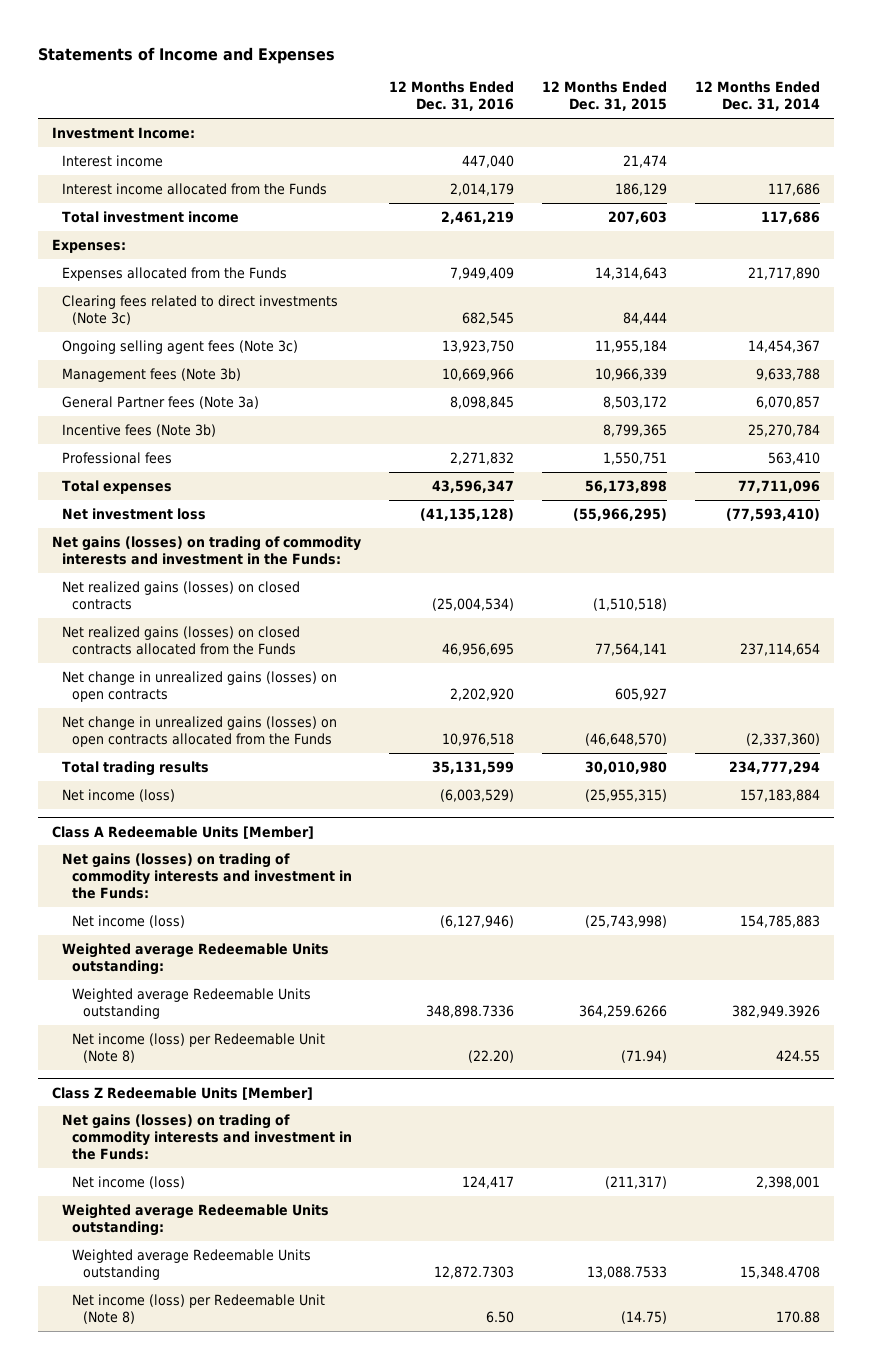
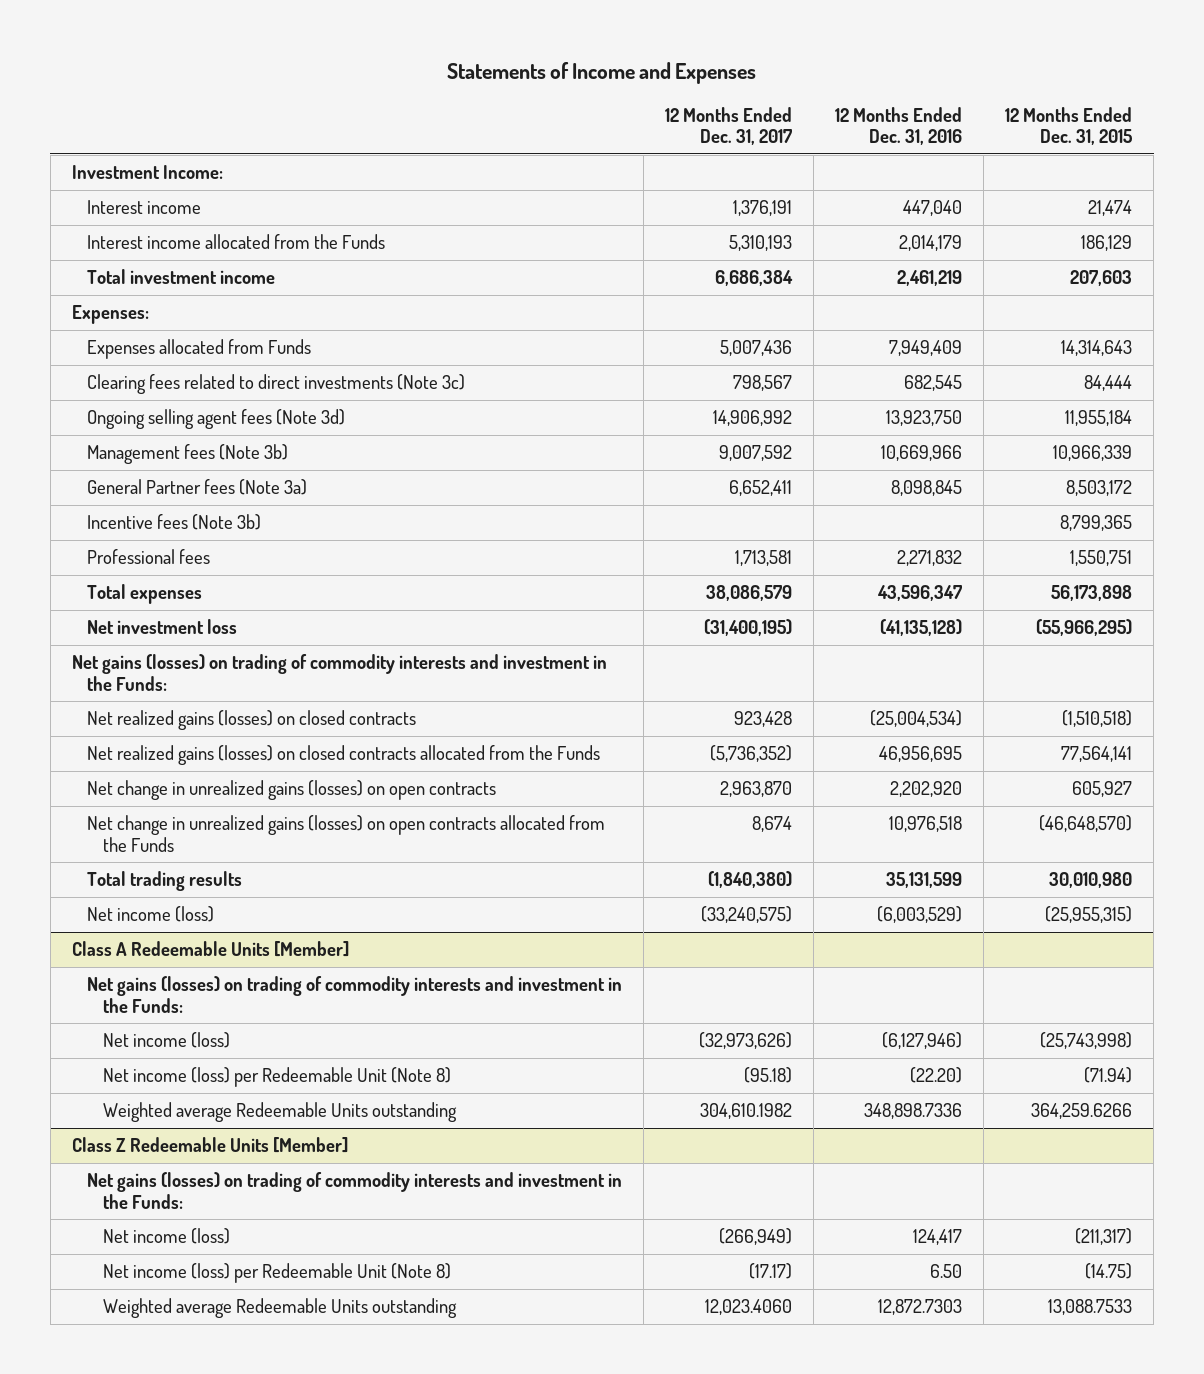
[695,81,821,112] 12 Months Ended Dec. 31, 2014 -> none
none -> [665,106,793,146] 12 Months Ended Dec. 31, 2017
[62,266,288,281] Expenses allocated from the Funds -> [87,339,312,360] Expenses allocated from Funds
[62,339,299,354] Ongoing selling agent fees (Note 3c) -> [87,409,346,430] Ongoing selling agent fees (Note 3d)
[62,942,330,976] Weighted average Redeemable Units outstanding: -> none
[72,987,312,1020] Weighted average Redeemable Units outstanding -> [102,1102,457,1123] Weighted average Redeemable Units outstanding
[62,1203,330,1237] Weighted average Redeemable Units outstanding: -> none
[72,1248,312,1281] Weighted average Redeemable Units outstanding -> [102,1298,457,1319] Weighted average Redeemable Units outstanding

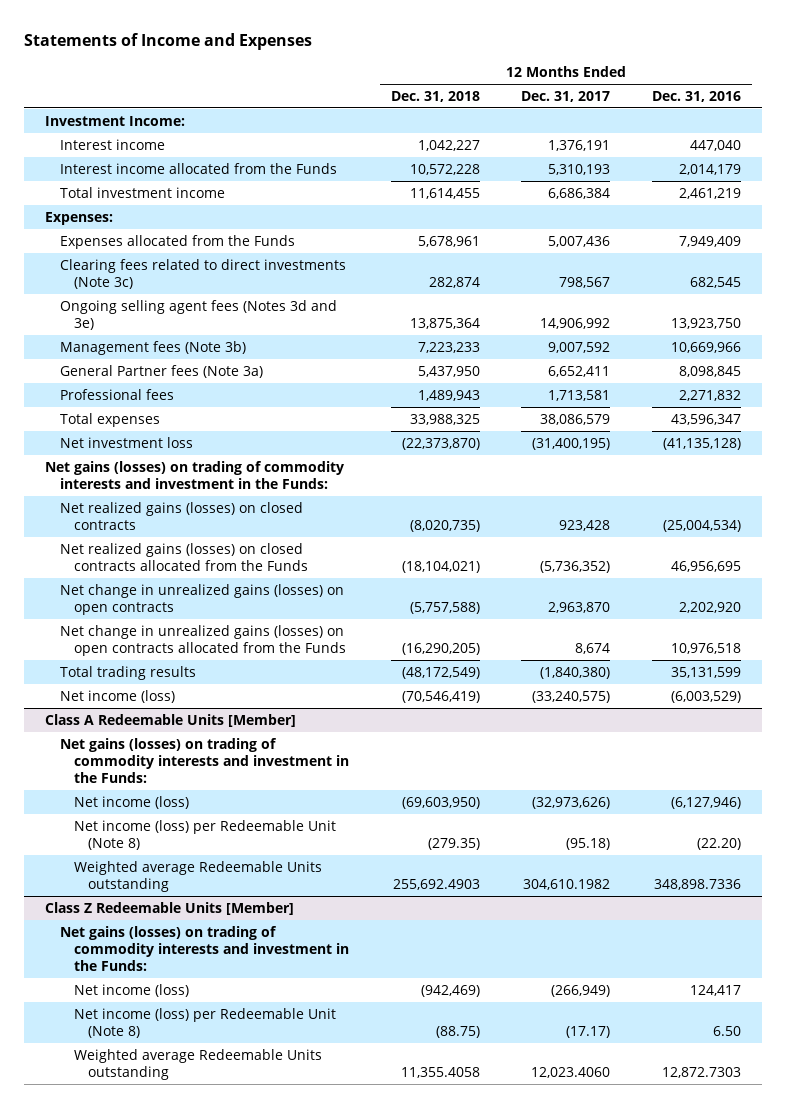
[1005,106,1133,146] 12 Months Ended Dec. 31, 2015 -> none
none -> [390,90,480,102] Dec. 31, 2018
[87,339,312,360] Expenses allocated from Funds -> [59,234,295,249] Expenses allocated from the Funds
[87,409,346,430] Ongoing selling agent fees (Note 3d) -> [59,299,337,331] Ongoing selling agent fees (Notes 3d and 3e)
[87,514,262,531] Incentive fees (Note 3b) -> none

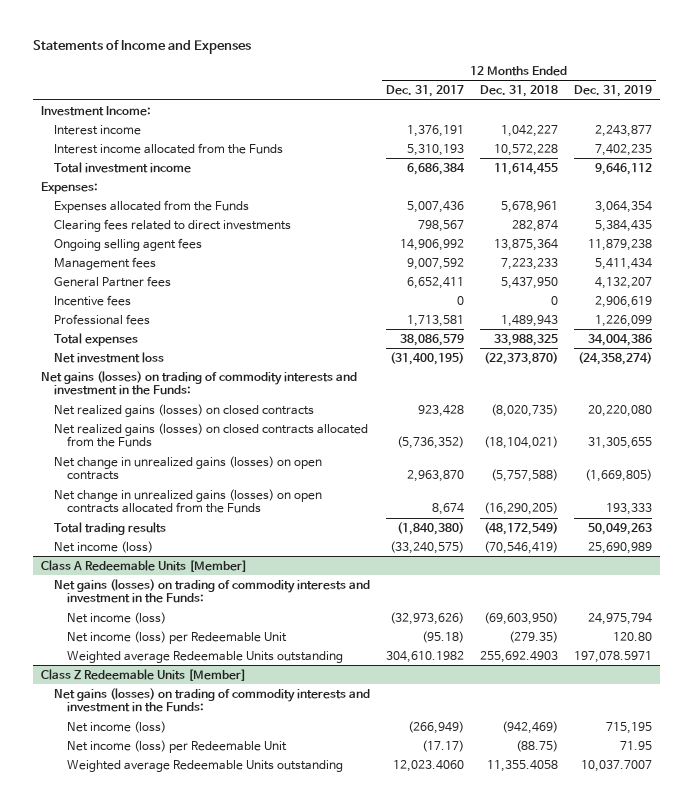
[652,90,742,102] Dec. 31, 2016 -> none
none -> [573,85,652,98] Dec. 31, 2019
[59,258,346,290] Clearing fees related to direct investments (Note 3c) -> [53,218,291,232] Clearing fees related to direct investments
[59,299,337,331] Ongoing selling agent fees (Notes 3d and 3e) -> [53,237,202,251] Ongoing selling agent fees
[59,340,246,355] Management fees (Note 3b) -> [53,256,156,270] Management fees
[59,364,263,378] General Partner fees (Note 3a) -> [53,275,171,287] General Partner fees
none -> [53,294,131,306] Incentive fees
[73,819,336,851] Net income (loss) per Redeemable Unit (Note 8) -> [67,630,288,644] Net income (loss) per Redeemable Unit
[73,1007,336,1039] Net income (loss) per Redeemable Unit (Note 8) -> [67,739,288,753] Net income (loss) per Redeemable Unit

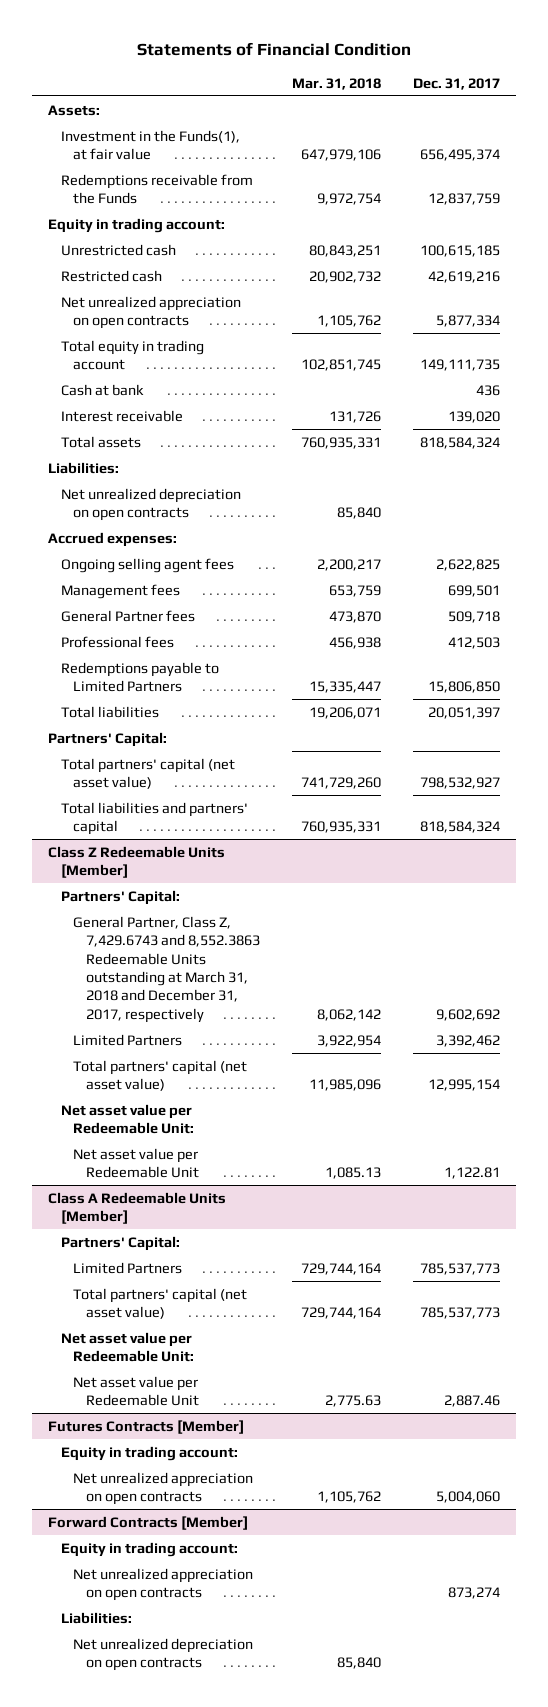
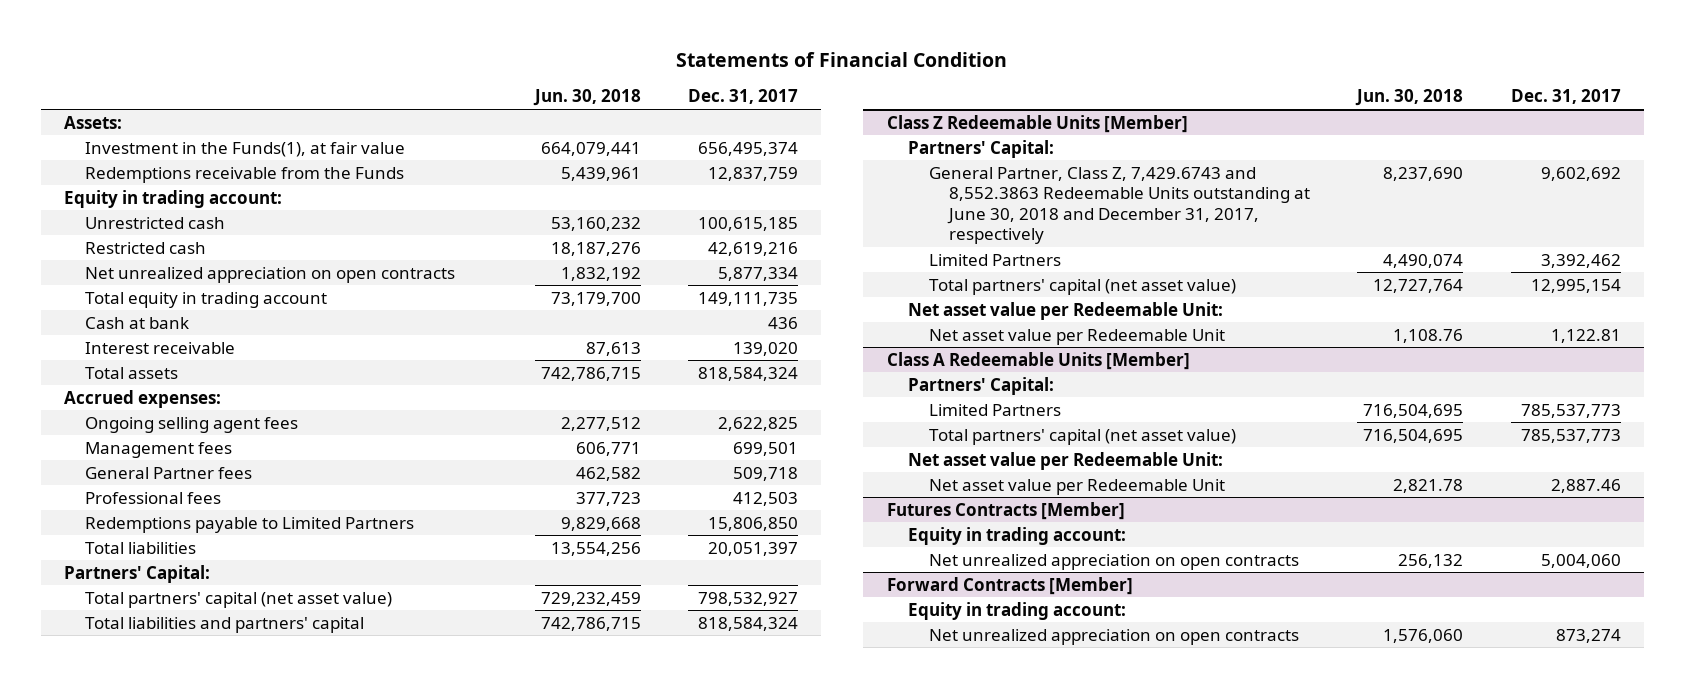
[291,77,381,90] Mar. 31, 2018 -> none
none -> [532,89,641,107] Jun. 30, 2018
[48,461,120,474] Liabilities: -> none
[60,487,241,522] Net unrealized depreciation on open contracts -> none
[73,915,260,1023] General Partner, Class Z, 7,429.6743 and 8,552.3863 Redeemable Units outstanding at March 31, 2018 and December 31, 2017, respectively -> [928,166,1311,245] General Partner, Class Z, 7,429.6743 and 8,552.3863 Redeemable Units outstanding at June 30, 2018 and December 31, 2017, respectively
[60,1611,132,1624] Liabilities: -> none
[73,1637,254,1672] Net unrealized depreciation on open contracts -> none

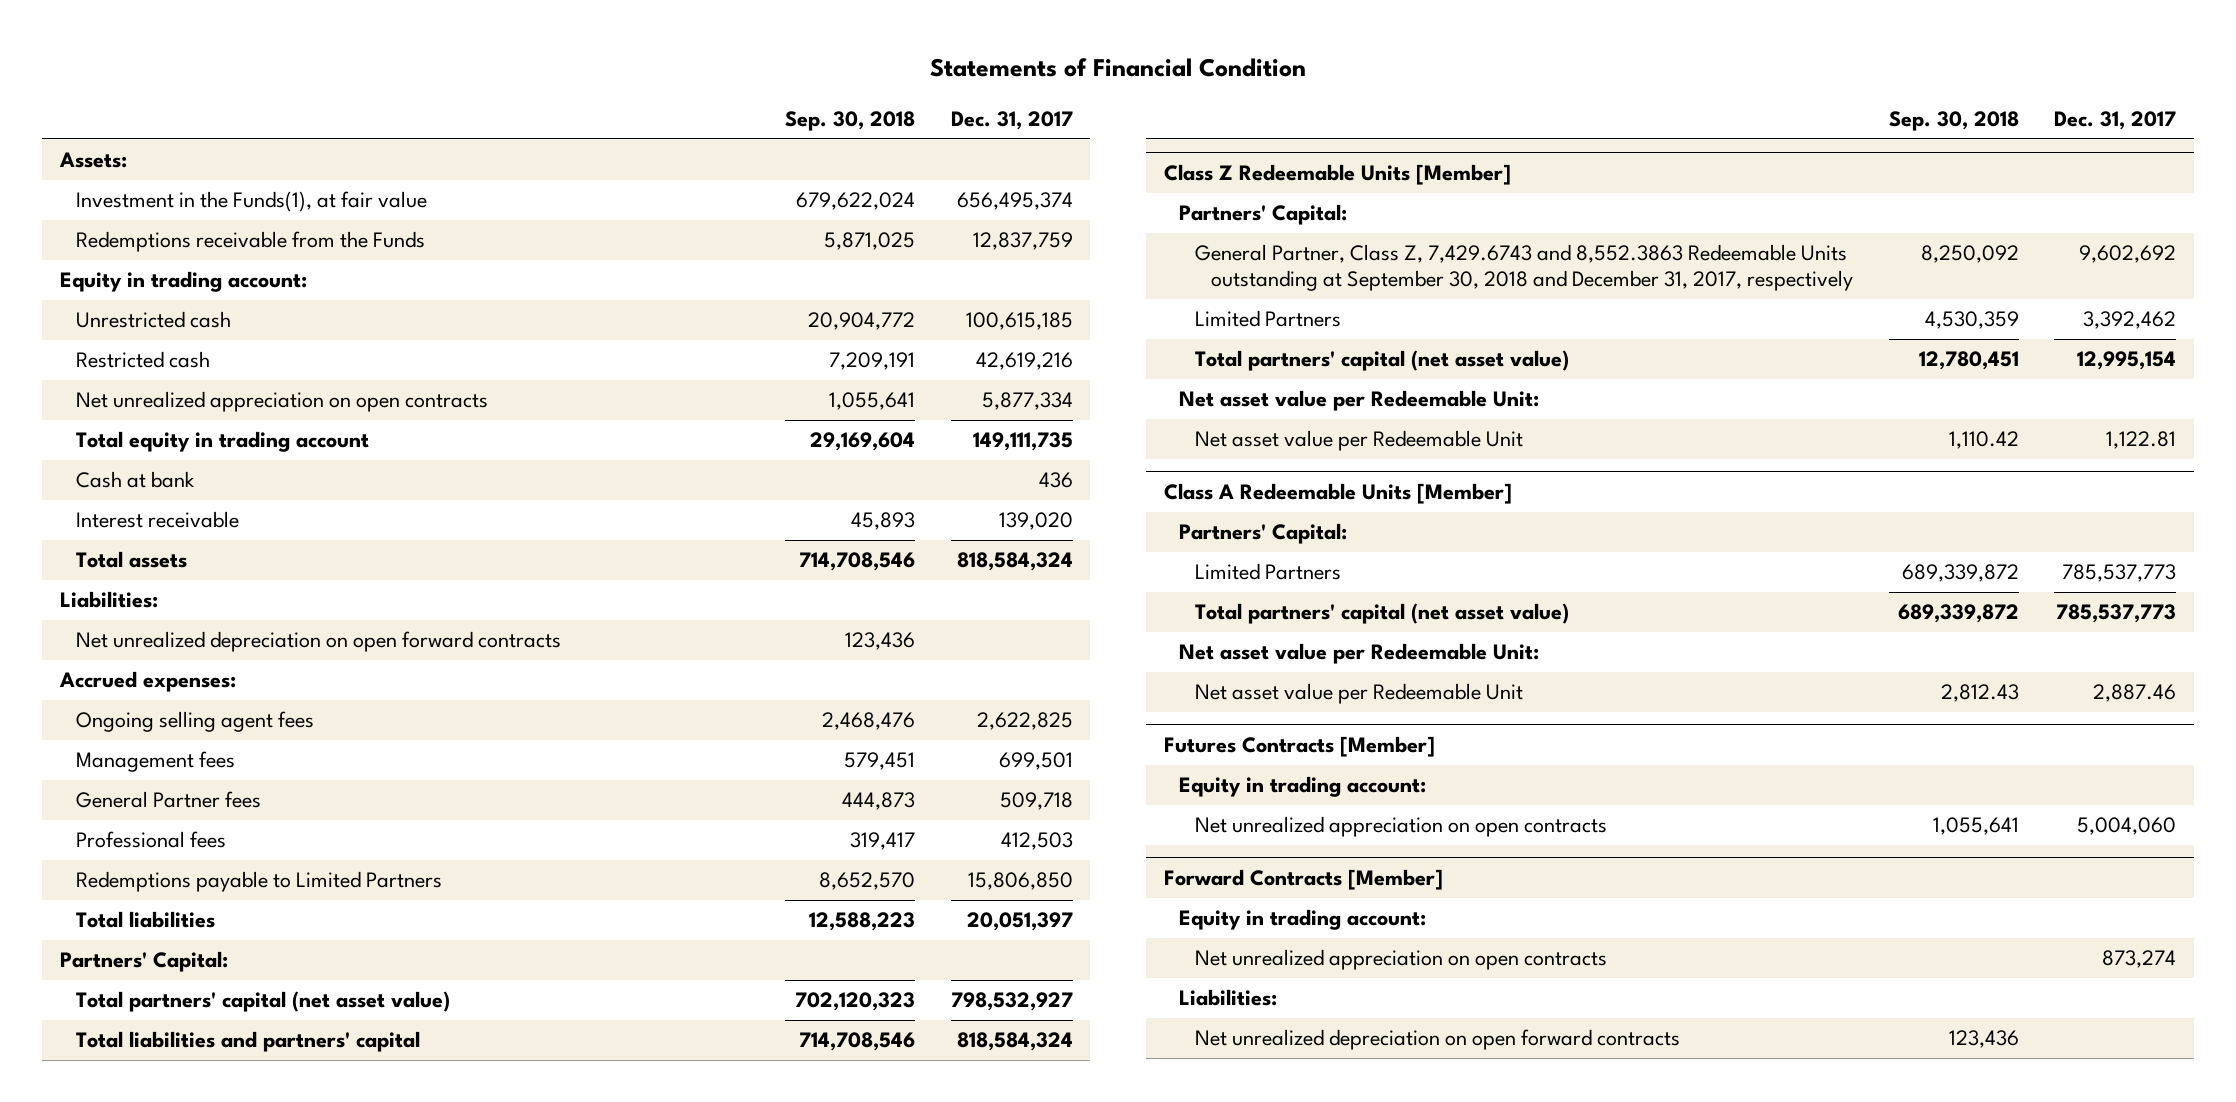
[532,89,641,107] Jun. 30, 2018 -> none
none -> [784,110,915,131] Sep. 30, 2018
none -> [59,591,158,609] Liabilities:
none -> [75,631,561,653] Net unrealized depreciation on open forward contracts
[928,166,1311,245] General Partner, Class Z, 7,429.6743 and 8,552.3863 Redeemable Units outstanding at June 30, 2018 and December 31, 2017, respectively -> [1195,244,1854,292] General Partner, Class Z, 7,429.6743 and 8,552.3863 Redeemable Units outstanding at September 30, 2018 and December 31, 2017, respectively
none -> [1179,989,1278,1007] Liabilities:
none -> [1195,1029,1681,1051] Net unrealized depreciation on open forward contracts

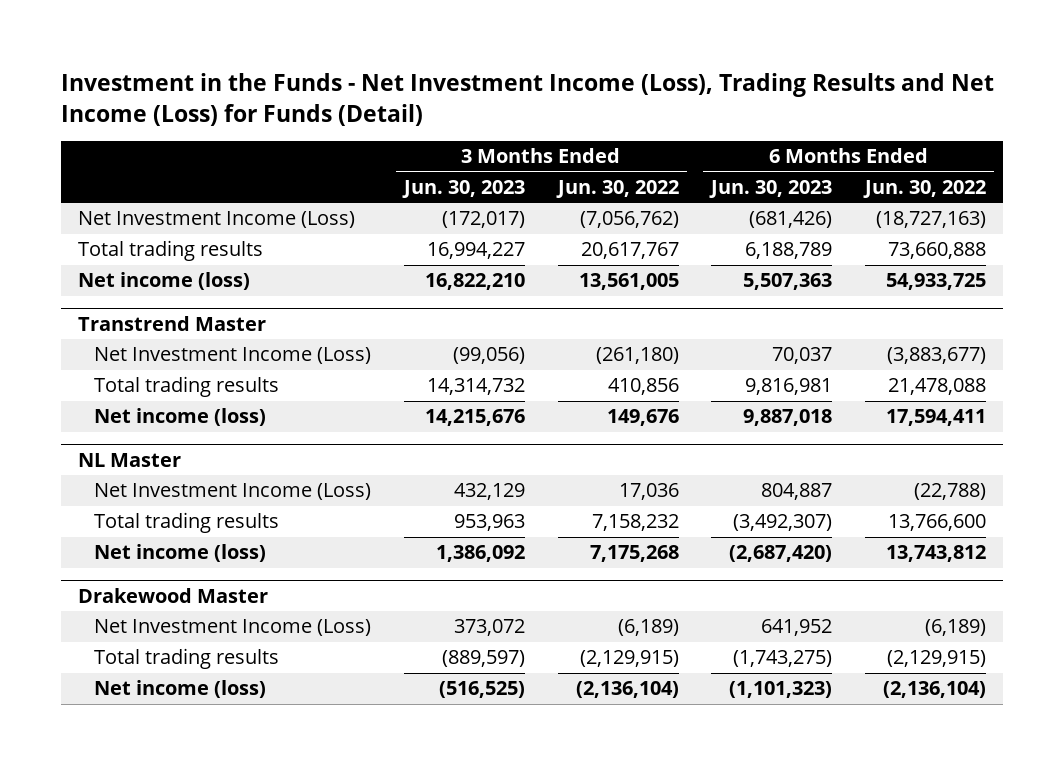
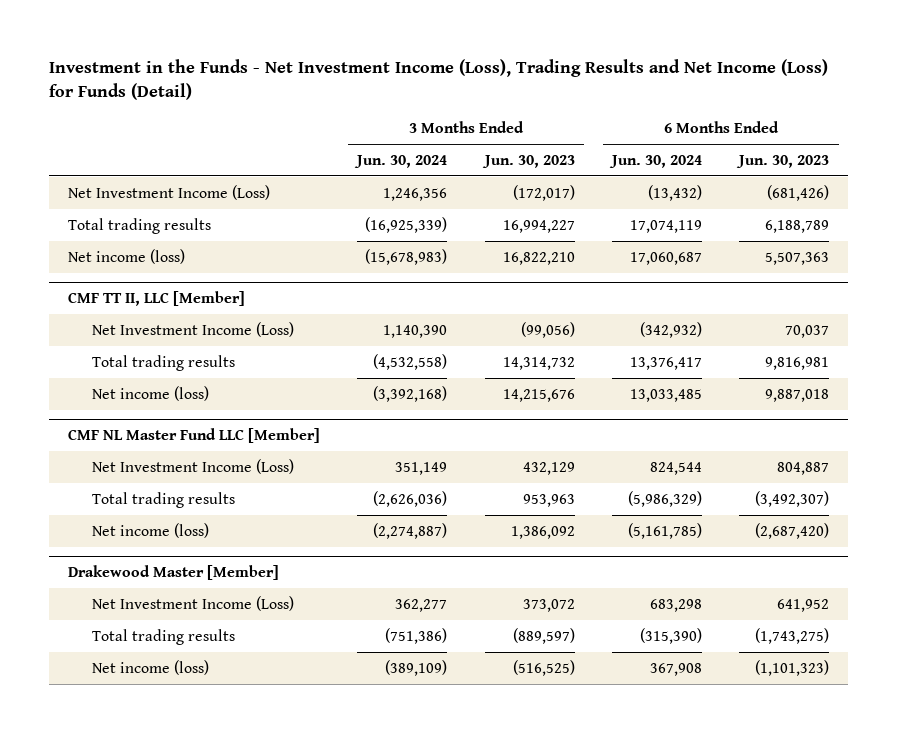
[555,179,679,198] Jun. 30, 2022 -> none
[863,179,987,198] Jun. 30, 2022 -> none
none -> [354,154,448,168] Jun. 30, 2024
none -> [608,154,702,168] Jun. 30, 2024
[77,315,266,331] Transtrend Master -> [67,291,245,307] CMF TT II, LLC [Member]
[77,452,181,467] NL Master -> [67,428,320,444] CMF NL Master Fund LLC [Member]
[77,587,268,603] Drakewood Master -> [67,565,279,581] Drakewood Master [Member]

